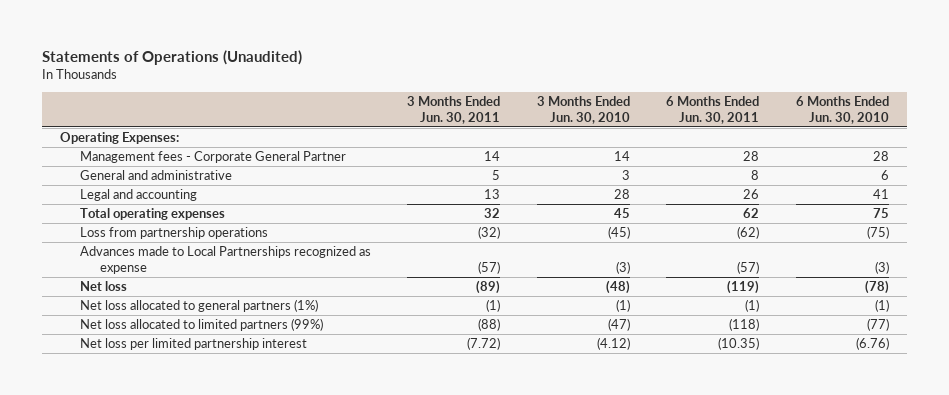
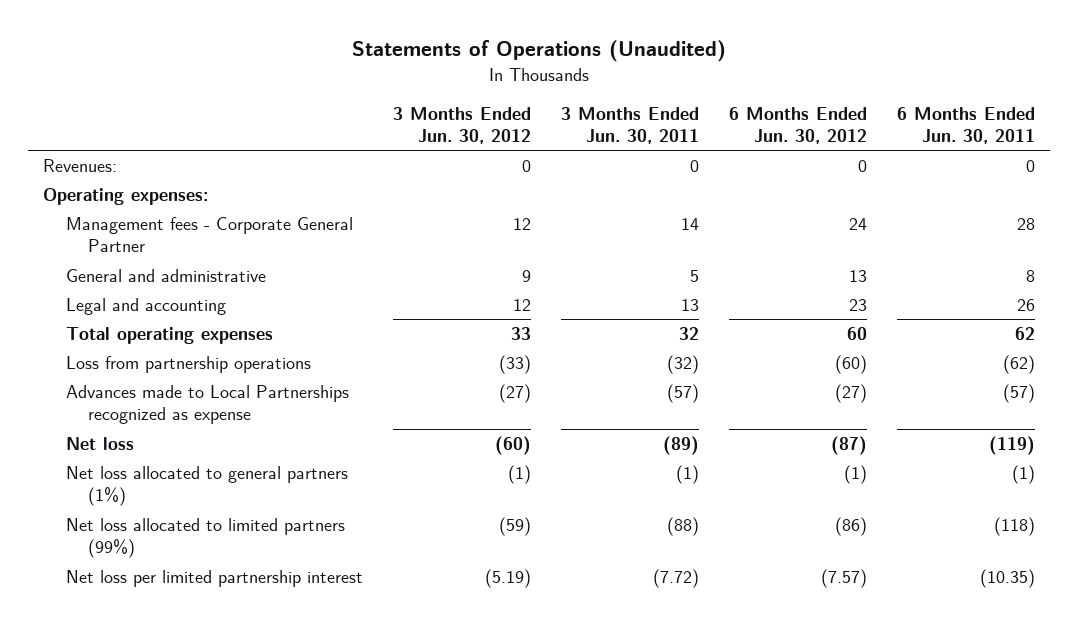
[536,96,630,124] 3 Months Ended Jun. 30, 2010 -> none
[796,96,890,124] 6 Months Ended Jun. 30, 2010 -> none
none -> [392,106,531,144] 3 Months Ended Jun. 30, 2012
none -> [728,106,867,144] 6 Months Ended Jun. 30, 2012
none -> [43,158,118,172] Revenues:
[60,132,180,145] Operating Expenses: -> [43,187,209,205] Operating expenses:

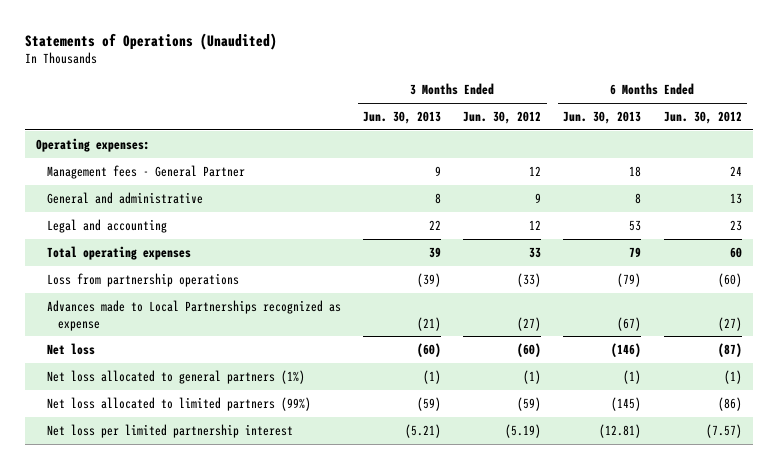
[560,106,699,144] 3 Months Ended Jun. 30, 2011 -> none
[896,106,1035,144] 6 Months Ended Jun. 30, 2011 -> none
none -> [363,111,442,125] Jun. 30, 2013
none -> [563,111,642,125] Jun. 30, 2013
[43,158,118,172] Revenues: -> none
[65,216,353,253] Management fees - Corporate General Partner -> [47,164,246,179] Management fees - General Partner

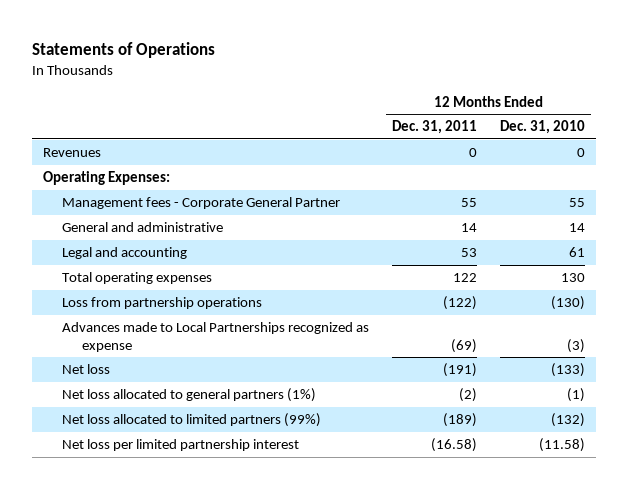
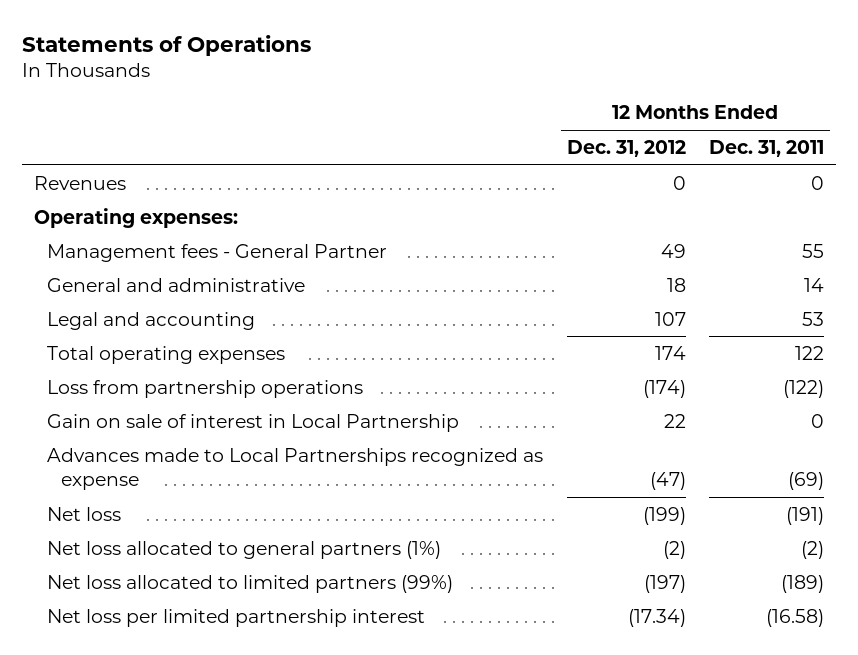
[499,120,585,135] Dec. 31, 2010 -> none
none -> [566,139,686,157] Dec. 31, 2012
[43,171,171,186] Operating Expenses: -> [34,207,239,228] Operating expenses:
[62,197,341,210] Management fees - Corporate General Partner -> [47,243,388,262] Management fees - General Partner
none -> [47,413,460,432] Gain on sale of interest in Local Partnership

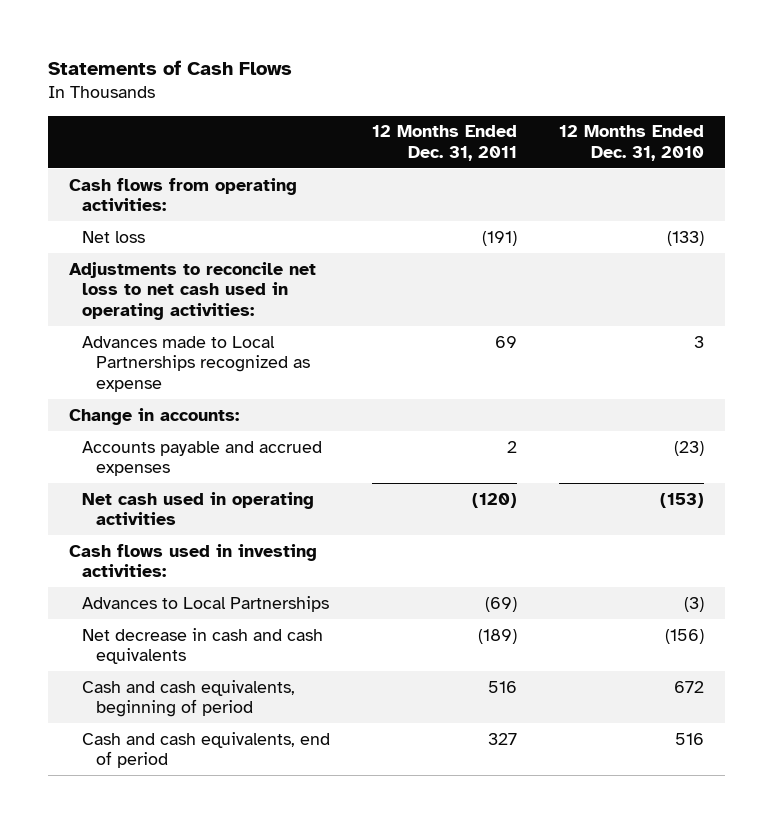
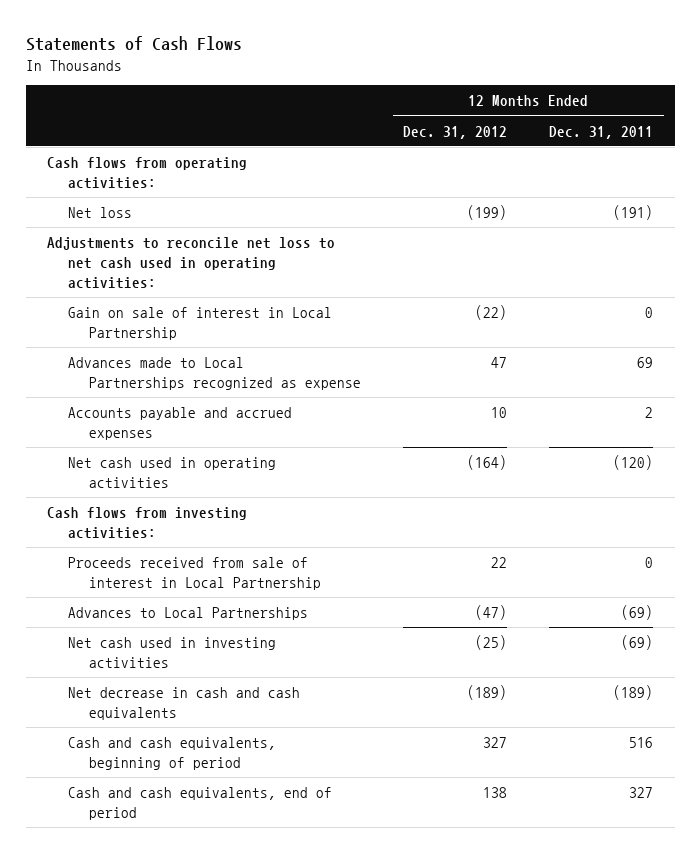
[558,125,704,161] 12 Months Ended Dec. 31, 2010 -> none
none -> [403,125,508,139] Dec. 31, 2012
none -> [67,307,332,340] Gain on sale of interest in Local Partnership
[69,407,240,425] Change in accounts: -> none
[69,543,318,578] Cash flows used in investing activities: -> [46,507,247,539] Cash flows from investing activities:
none -> [67,557,322,590] Proceeds received from sale of interest in Local Partnership
none -> [67,637,276,668] Net cash used in investing activities

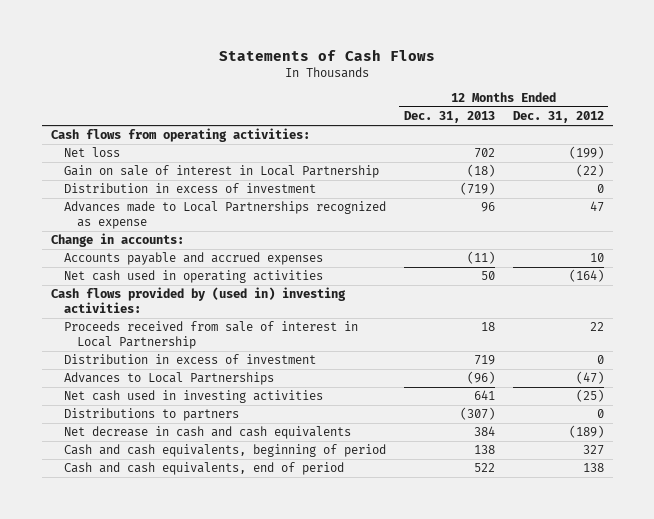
[549,125,654,139] Dec. 31, 2011 -> none
none -> [403,111,495,124] Dec. 31, 2013
[46,237,335,289] Adjustments to reconcile net loss to net cash used in operating activities: -> none
none -> [63,183,316,194] Distribution in excess of investment
none -> [50,233,184,248] Change in accounts:
[46,507,247,539] Cash flows from investing activities: -> [50,287,346,313] Cash flows provided by (used in) investing activities:
none -> [63,354,316,365] Distribution in excess of investment
none -> [63,408,239,422] Distributions to partners

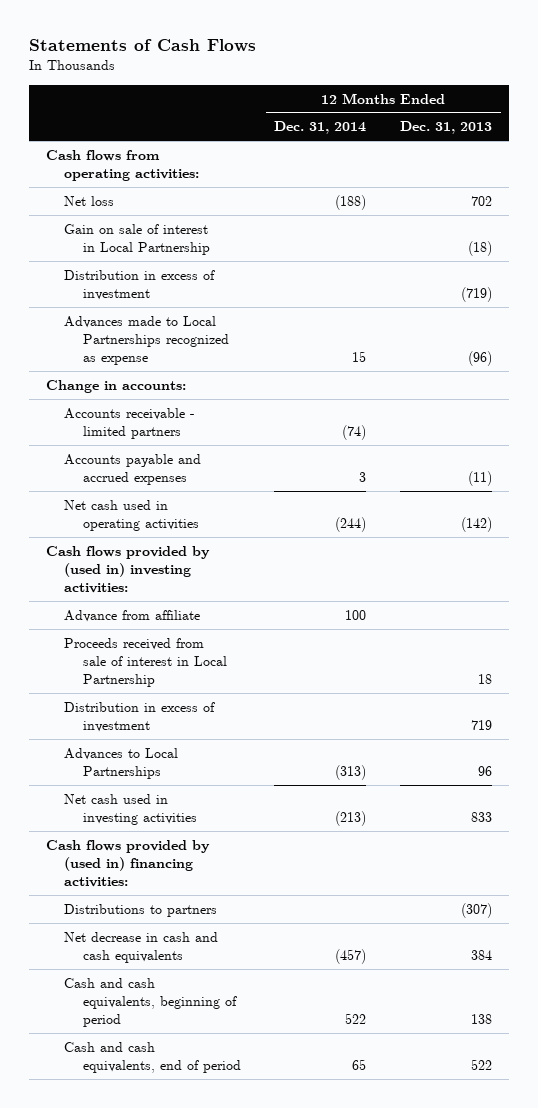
[512,111,604,124] Dec. 31, 2012 -> none
none -> [274,121,367,135] Dec. 31, 2014
[480,202,495,213] 96 -> [468,351,493,367] (96)
none -> [64,407,196,440] Accounts receivable - limited partners
[480,271,495,281] 50 -> [461,517,493,533] (142)
none -> [64,609,201,622] Advance from affiliate
[466,371,495,385] (96) -> [478,766,493,777] 96
[473,390,495,401] 641 -> [471,812,493,823] 833
none -> [46,839,211,888] Cash flows provided by (used in) financing activities:

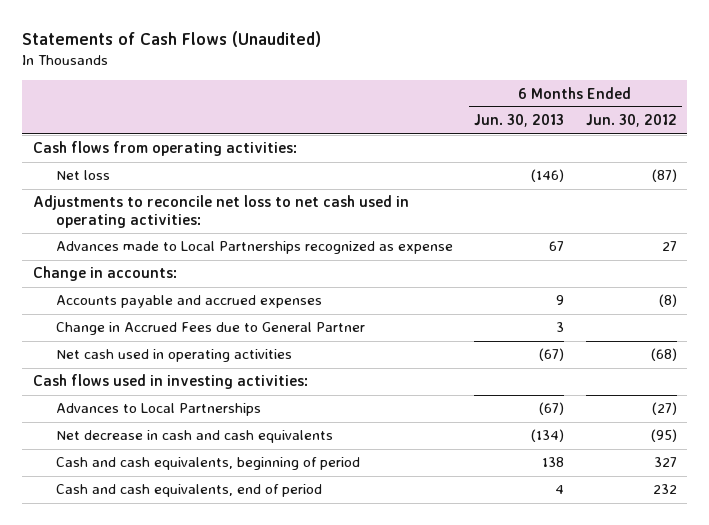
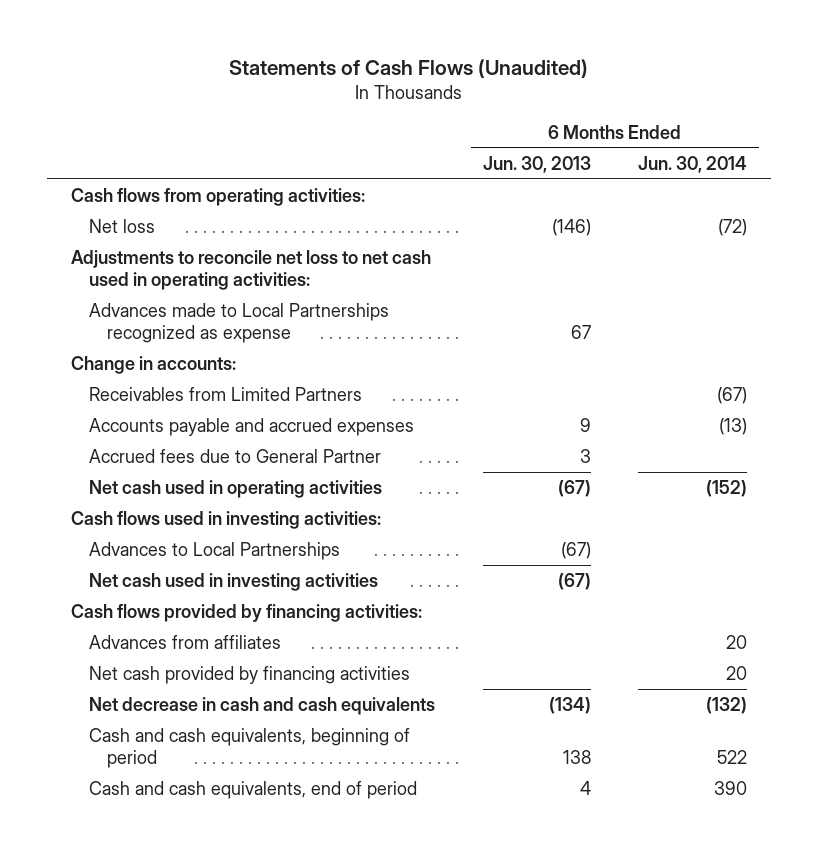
[585,114,677,128] Jun. 30, 2012 -> none
none -> [638,155,748,173] Jun. 30, 2014
none -> [88,386,362,401] Receivables from Limited Partners
[55,322,365,336] Change in Accrued Fees due to General Partner -> [88,448,381,463] Accrued fees due to General Partner
none -> [88,572,378,591] Net cash used in investing activities
none -> [71,603,423,622] Cash flows provided by financing activities:
none -> [88,634,281,649] Advances from affiliates
none -> [88,665,410,684] Net cash provided by financing activities

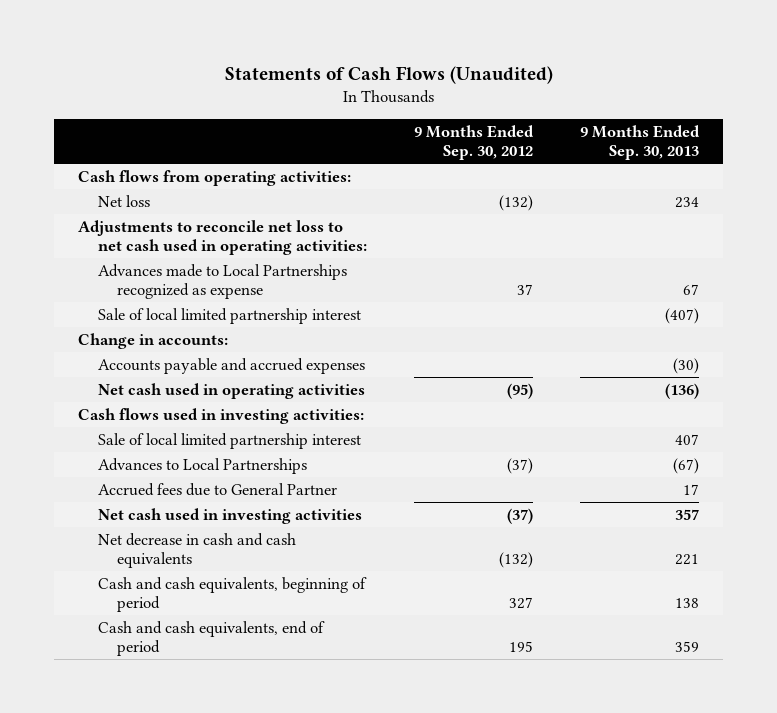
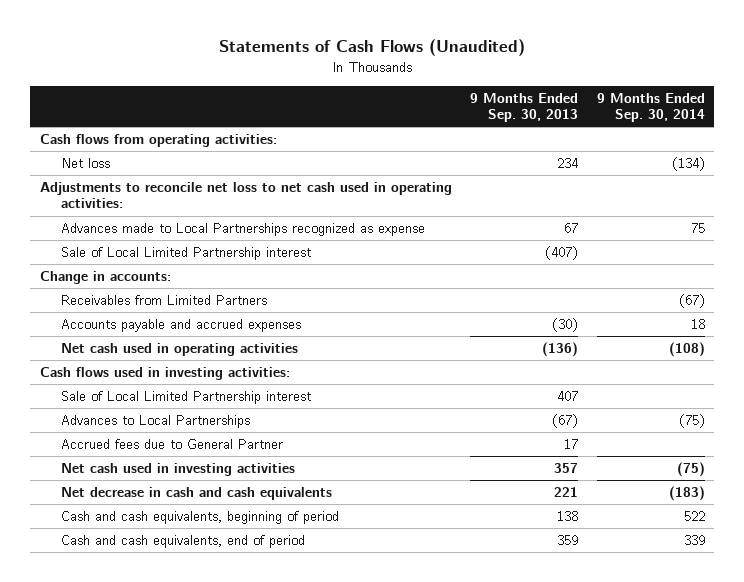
[413,124,534,161] 9 Months Ended Sep. 30, 2012 -> none
none -> [596,92,705,123] 9 Months Ended Sep. 30, 2014
[97,307,361,324] Sale of local limited partnership interest -> [60,247,311,261] Sale of Local Limited Partnership interest
none -> [60,295,267,306] Receivables from Limited Partners
[97,432,361,449] Sale of local limited partnership interest -> [60,391,311,405] Sale of Local Limited Partnership interest

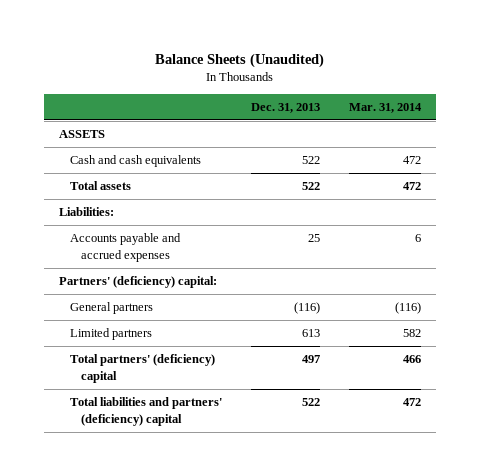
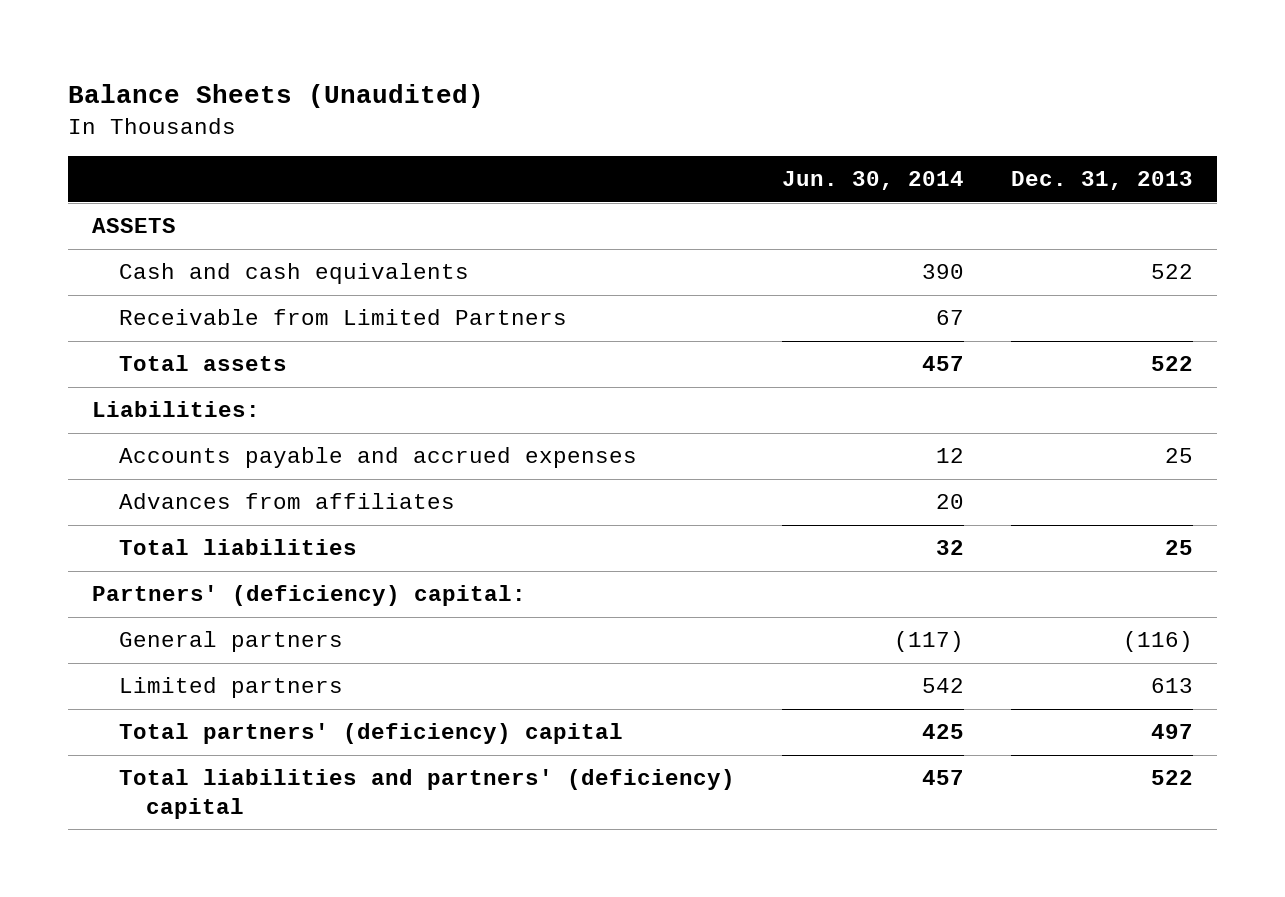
[349,102,423,113] Mar. 31, 2014 -> none
none -> [782,171,965,191] Jun. 30, 2014
none -> [118,309,567,326] Receivable from Limited Partners
none -> [118,493,455,510] Advances from affiliates
none -> [118,539,357,556] Total liabilities

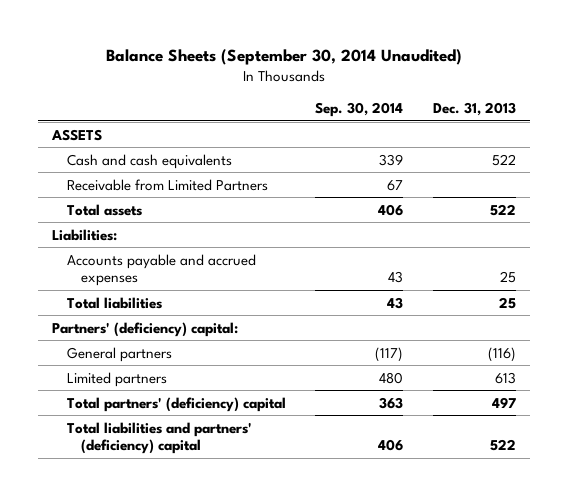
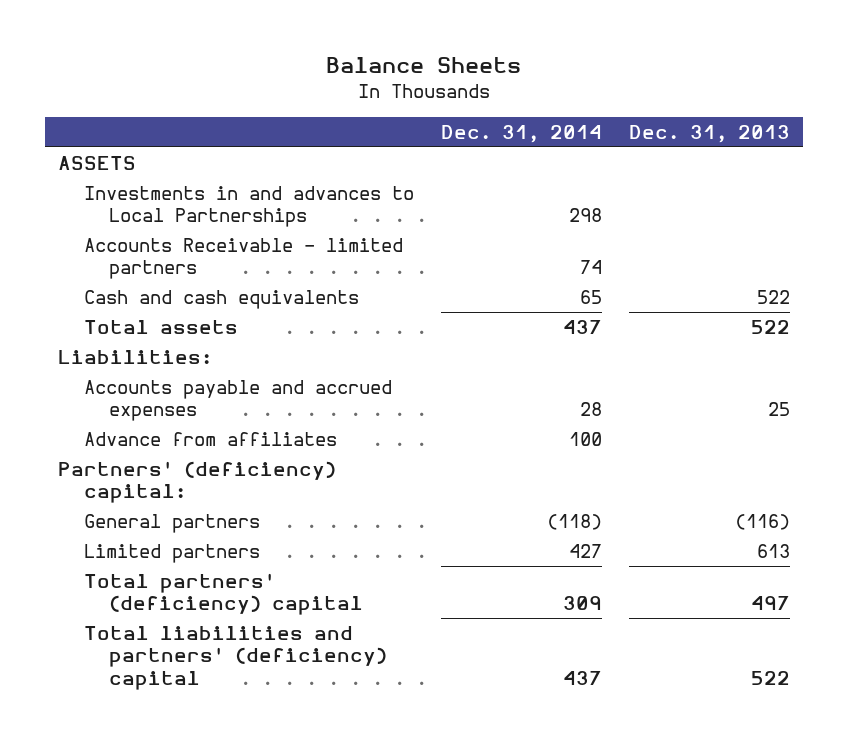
[105,48,462,65] Balance Sheets (September 30, 2014 Unaudited) -> [325,57,521,74] Balance Sheets
[315,102,404,118] Sep. 30, 2014 -> none
none -> [440,124,602,143] Dec. 31, 2014
none -> [83,186,414,228] Investments in and advances to Local Partnerships
none -> [83,238,403,280] Accounts Receivable - limited partners
[66,178,268,191] Receivable from Limited Partners -> none
[66,296,162,309] Total liabilities -> none
none -> [83,432,337,447] Advance from affiliates

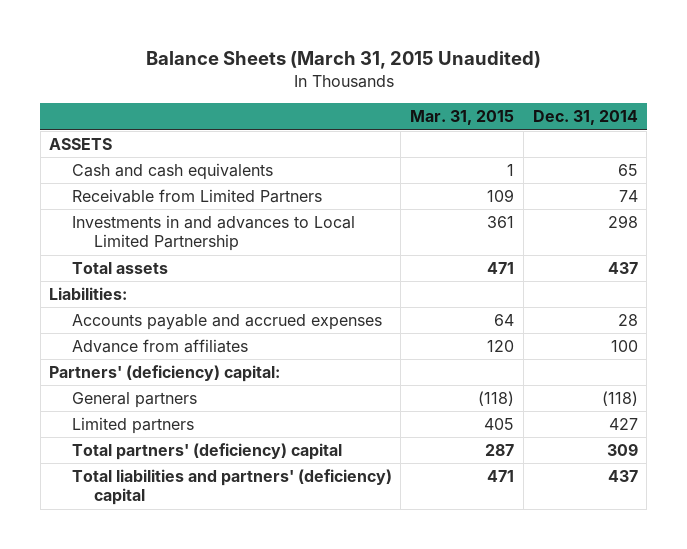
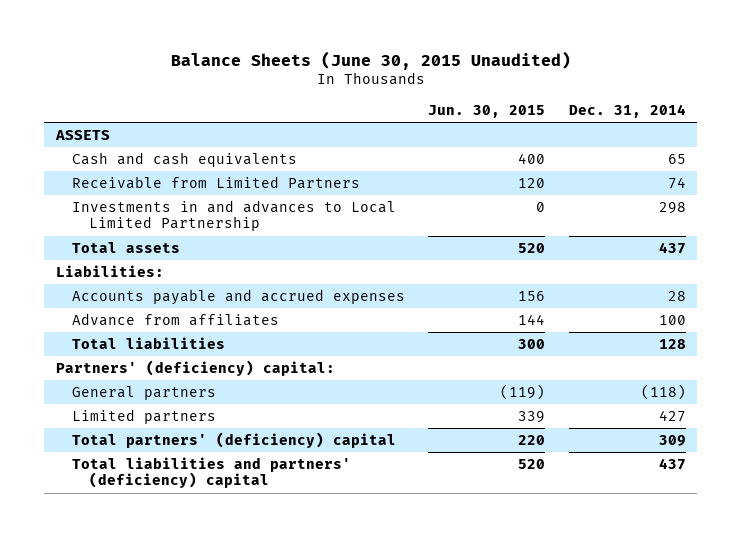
[145,51,541,70] Balance Sheets (March 31, 2015 Unaudited) -> [170,50,571,70] Balance Sheets (June 30, 2015 Unaudited)
[410,110,515,126] Mar. 31, 2015 -> none
none -> [428,104,546,118] Jun. 30, 2015
none -> [72,336,226,349] Total liabilities

